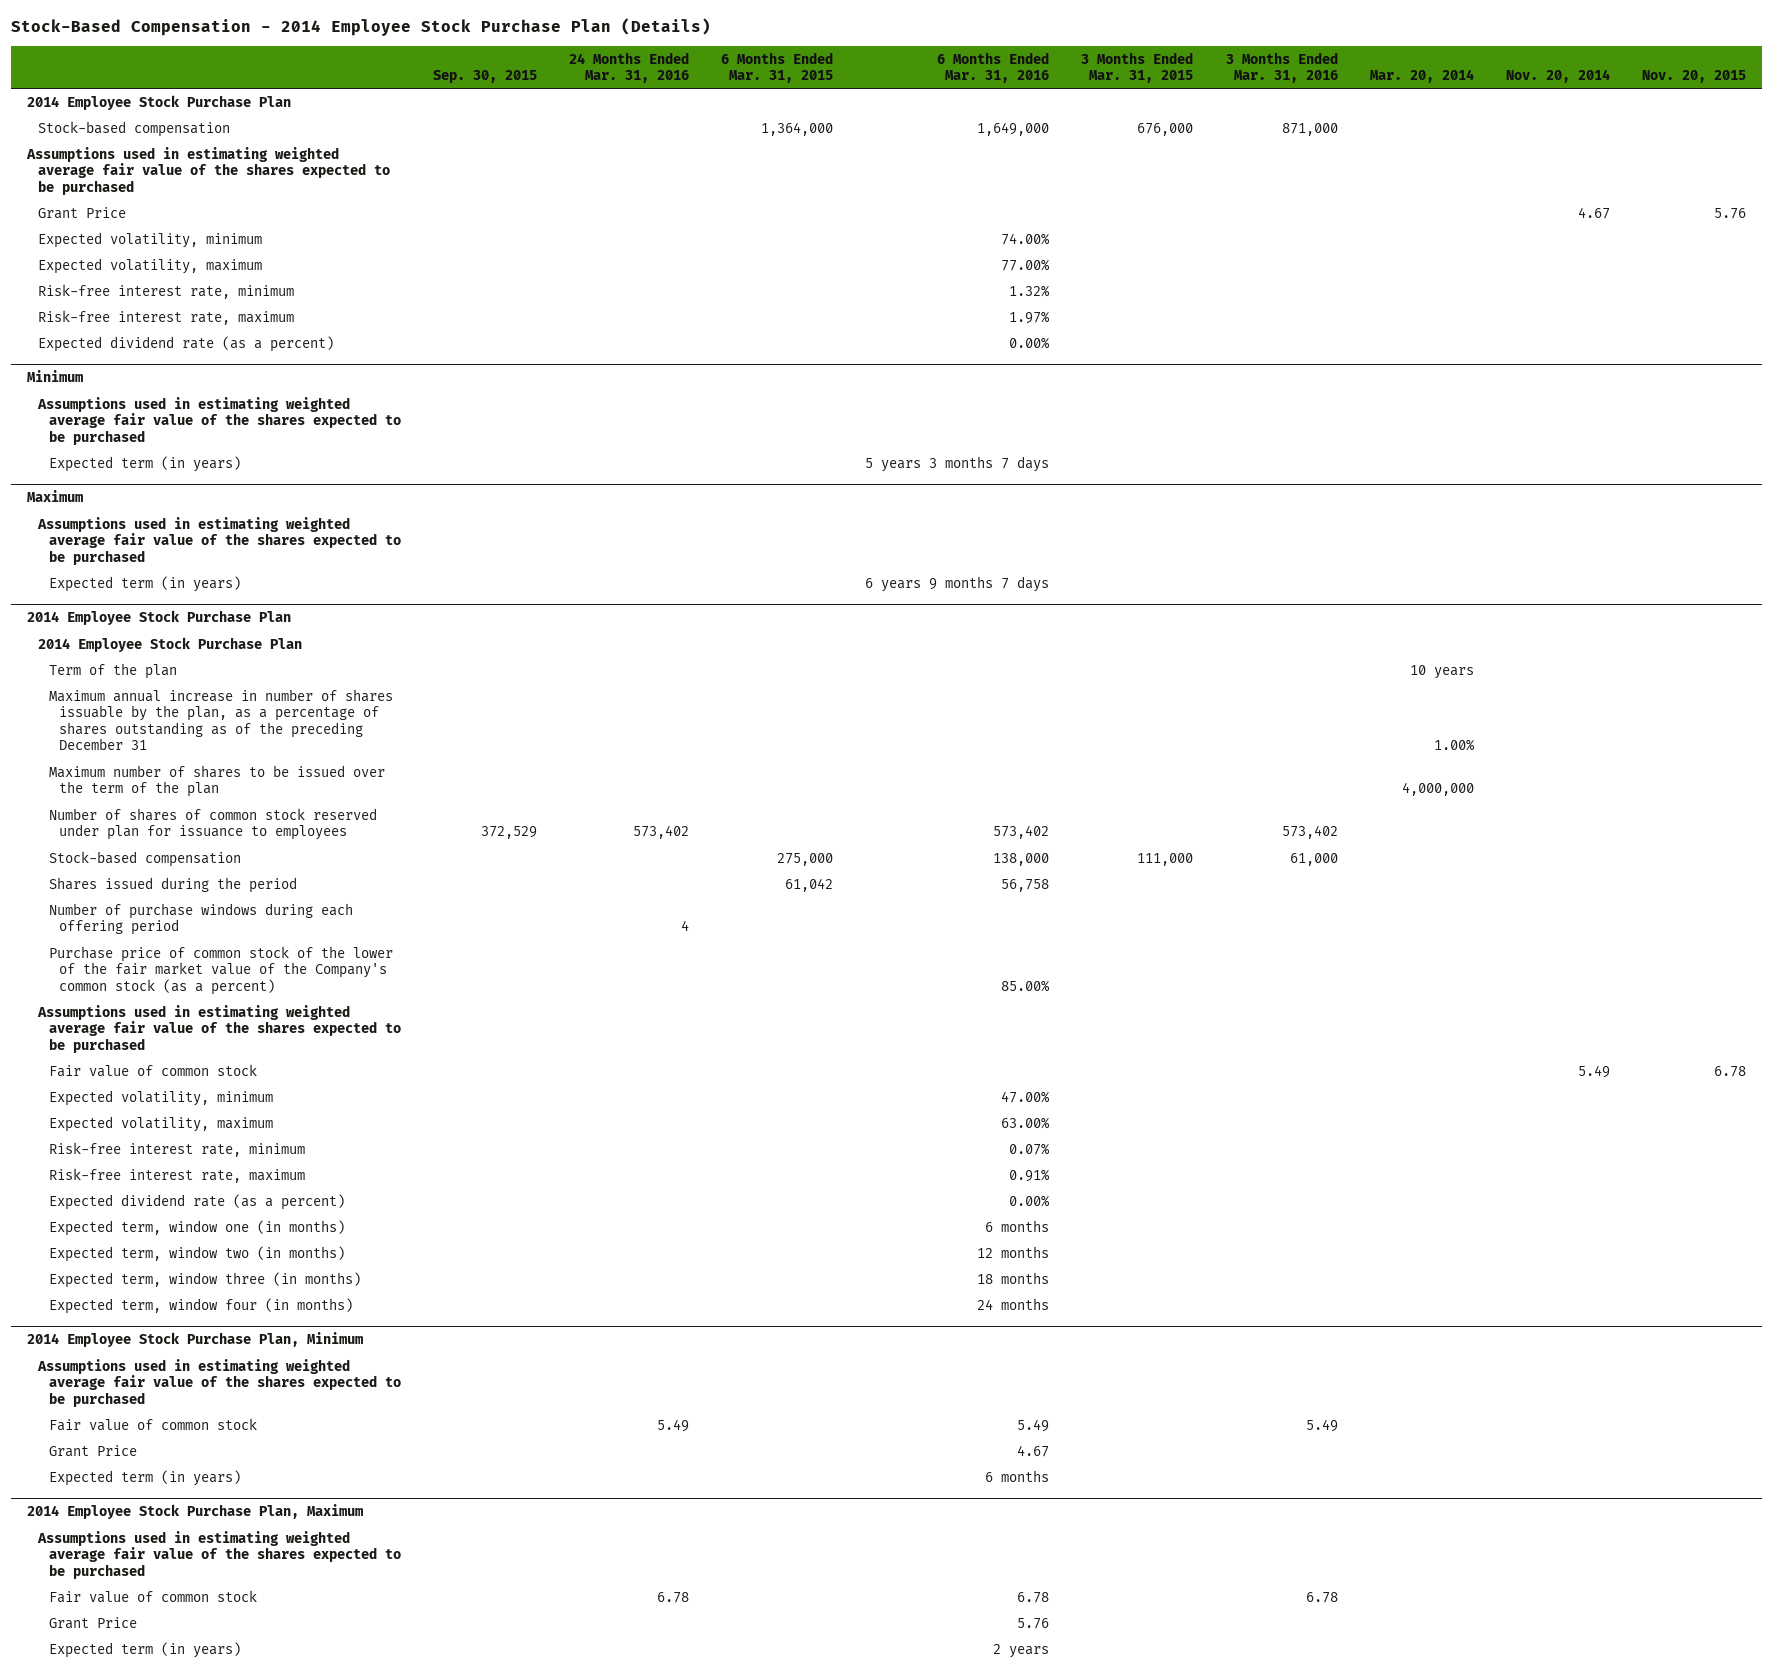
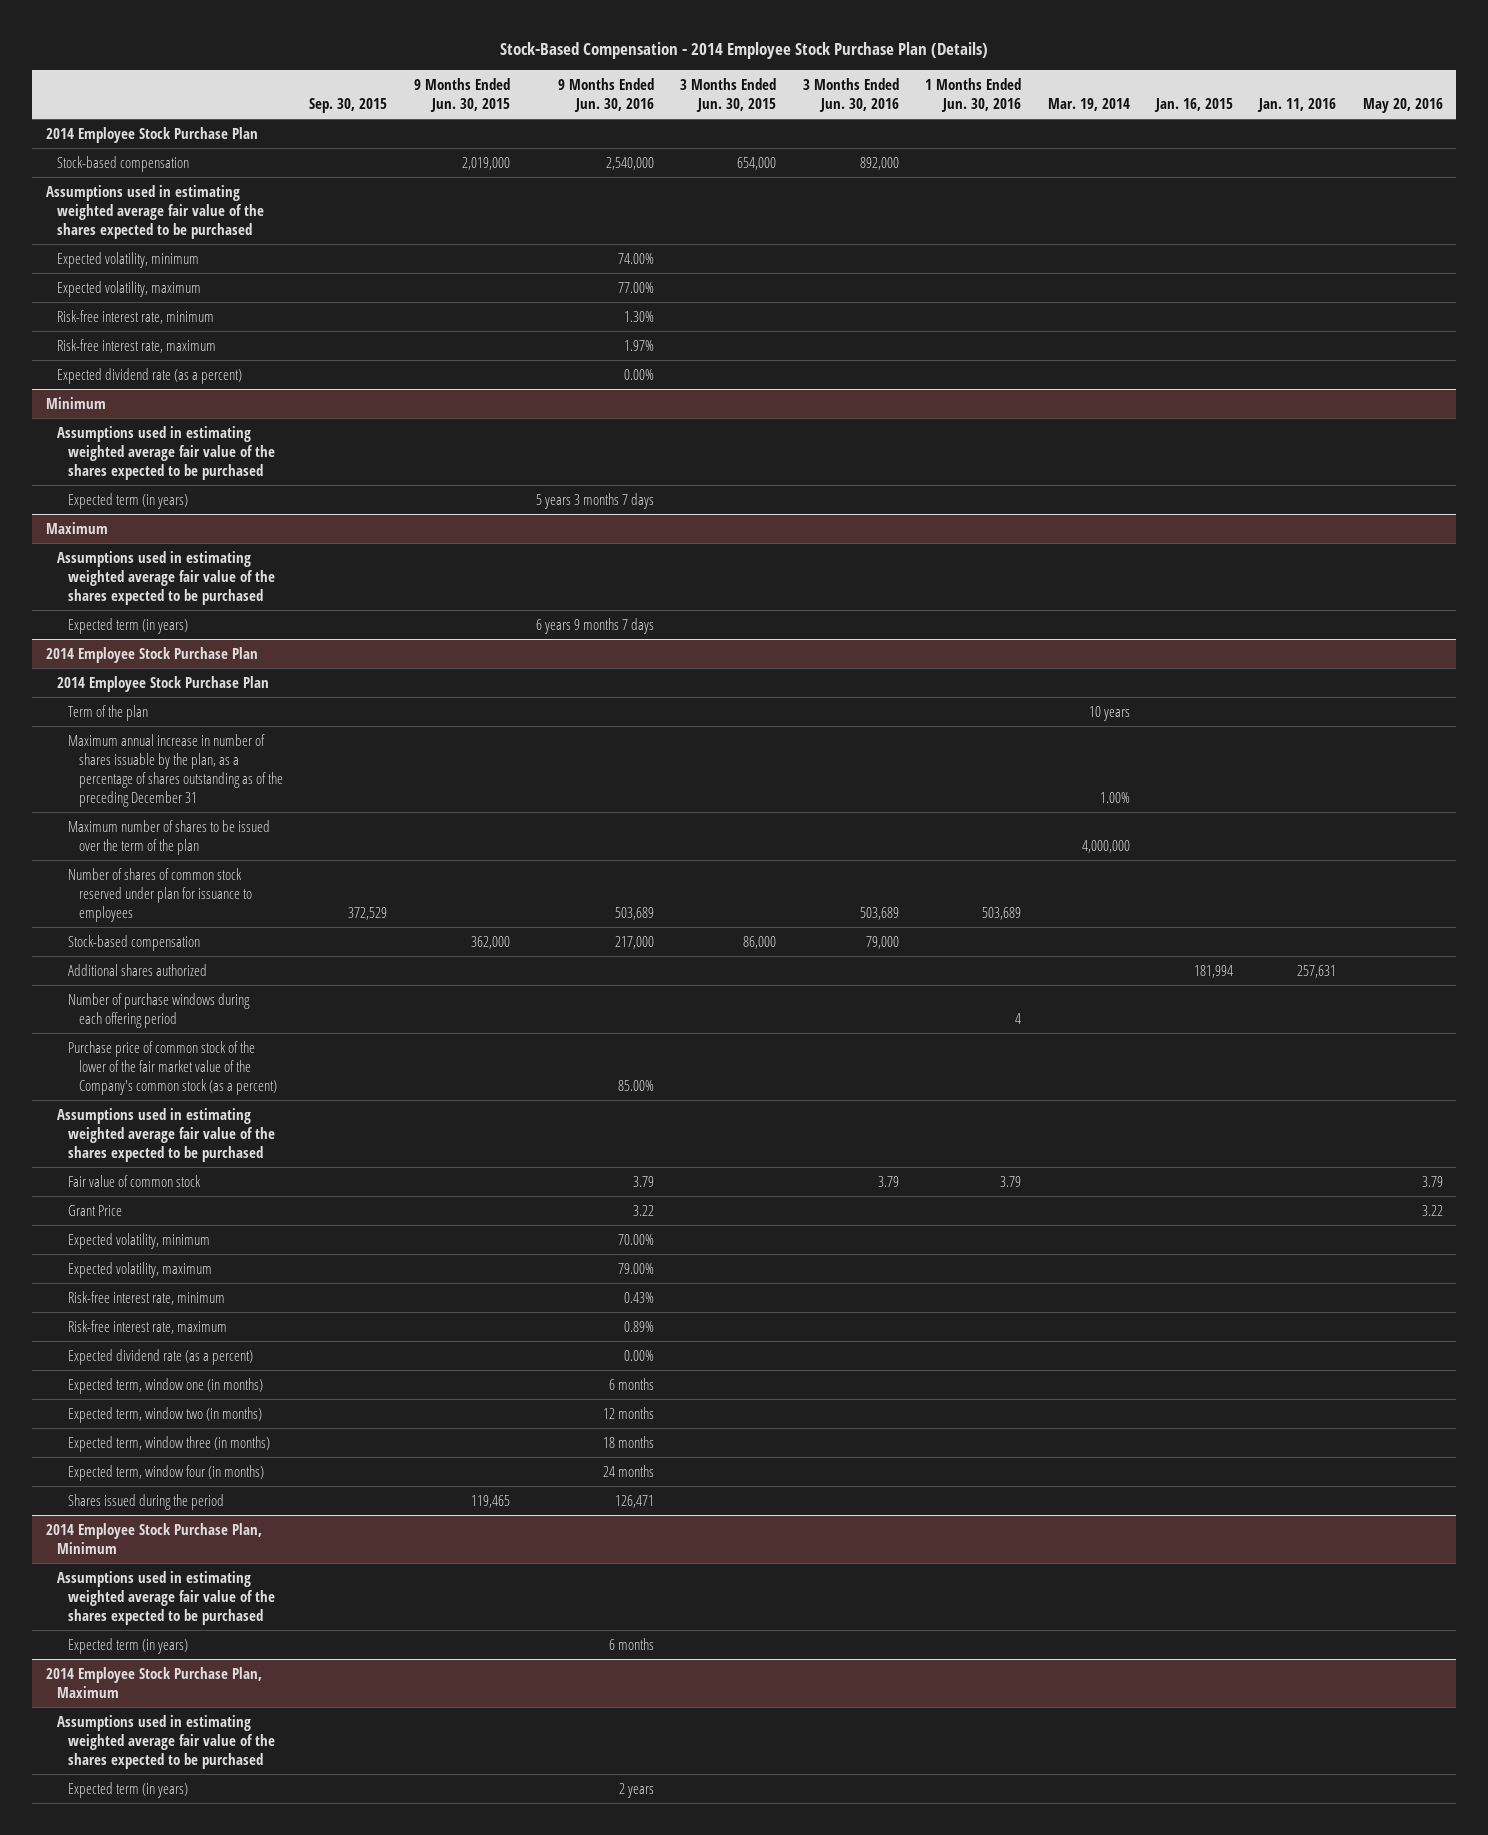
[568,51,689,84] 24 Months Ended Mar. 31, 2016 -> none
[721,51,834,84] 6 Months Ended Mar. 31, 2015 -> none
[937,51,1050,84] 6 Months Ended Mar. 31, 2016 -> none
[1081,51,1194,84] 3 Months Ended Mar. 31, 2015 -> none
[1225,51,1338,84] 3 Months Ended Mar. 31, 2016 -> none
[1369,69,1474,84] Mar. 20, 2014 -> none
[1505,69,1610,84] Nov. 20, 2014 -> none
[1641,70,1746,84] Nov. 20, 2015 -> none
none -> [413,78,510,113] 9 Months Ended Jun. 30, 2015
none -> [558,78,655,113] 9 Months Ended Jun. 30, 2016
none -> [680,78,777,113] 3 Months Ended Jun. 30, 2015
none -> [802,78,899,113] 3 Months Ended Jun. 30, 2016
none -> [925,78,1022,113] 1 Months Ended Jun. 30, 2016
none -> [1047,98,1130,112] Mar. 19, 2014
none -> [1153,98,1233,113] Jan. 16, 2015
none -> [1257,98,1337,113] Jan. 11, 2016
none -> [1362,98,1443,114] May 20, 2016
[37,206,126,219] Grant Price -> none
none -> [67,963,207,976] Additional shares authorized
none -> [67,1204,122,1216] Grant Price
[48,876,297,893] Shares issued during the period -> [67,1493,224,1510] Shares issued during the period
[48,1417,257,1431] Fair value of common stock -> none
[48,1444,137,1457] Grant Price -> none
[48,1589,257,1603] Fair value of common stock -> none
[48,1616,137,1629] Grant Price -> none

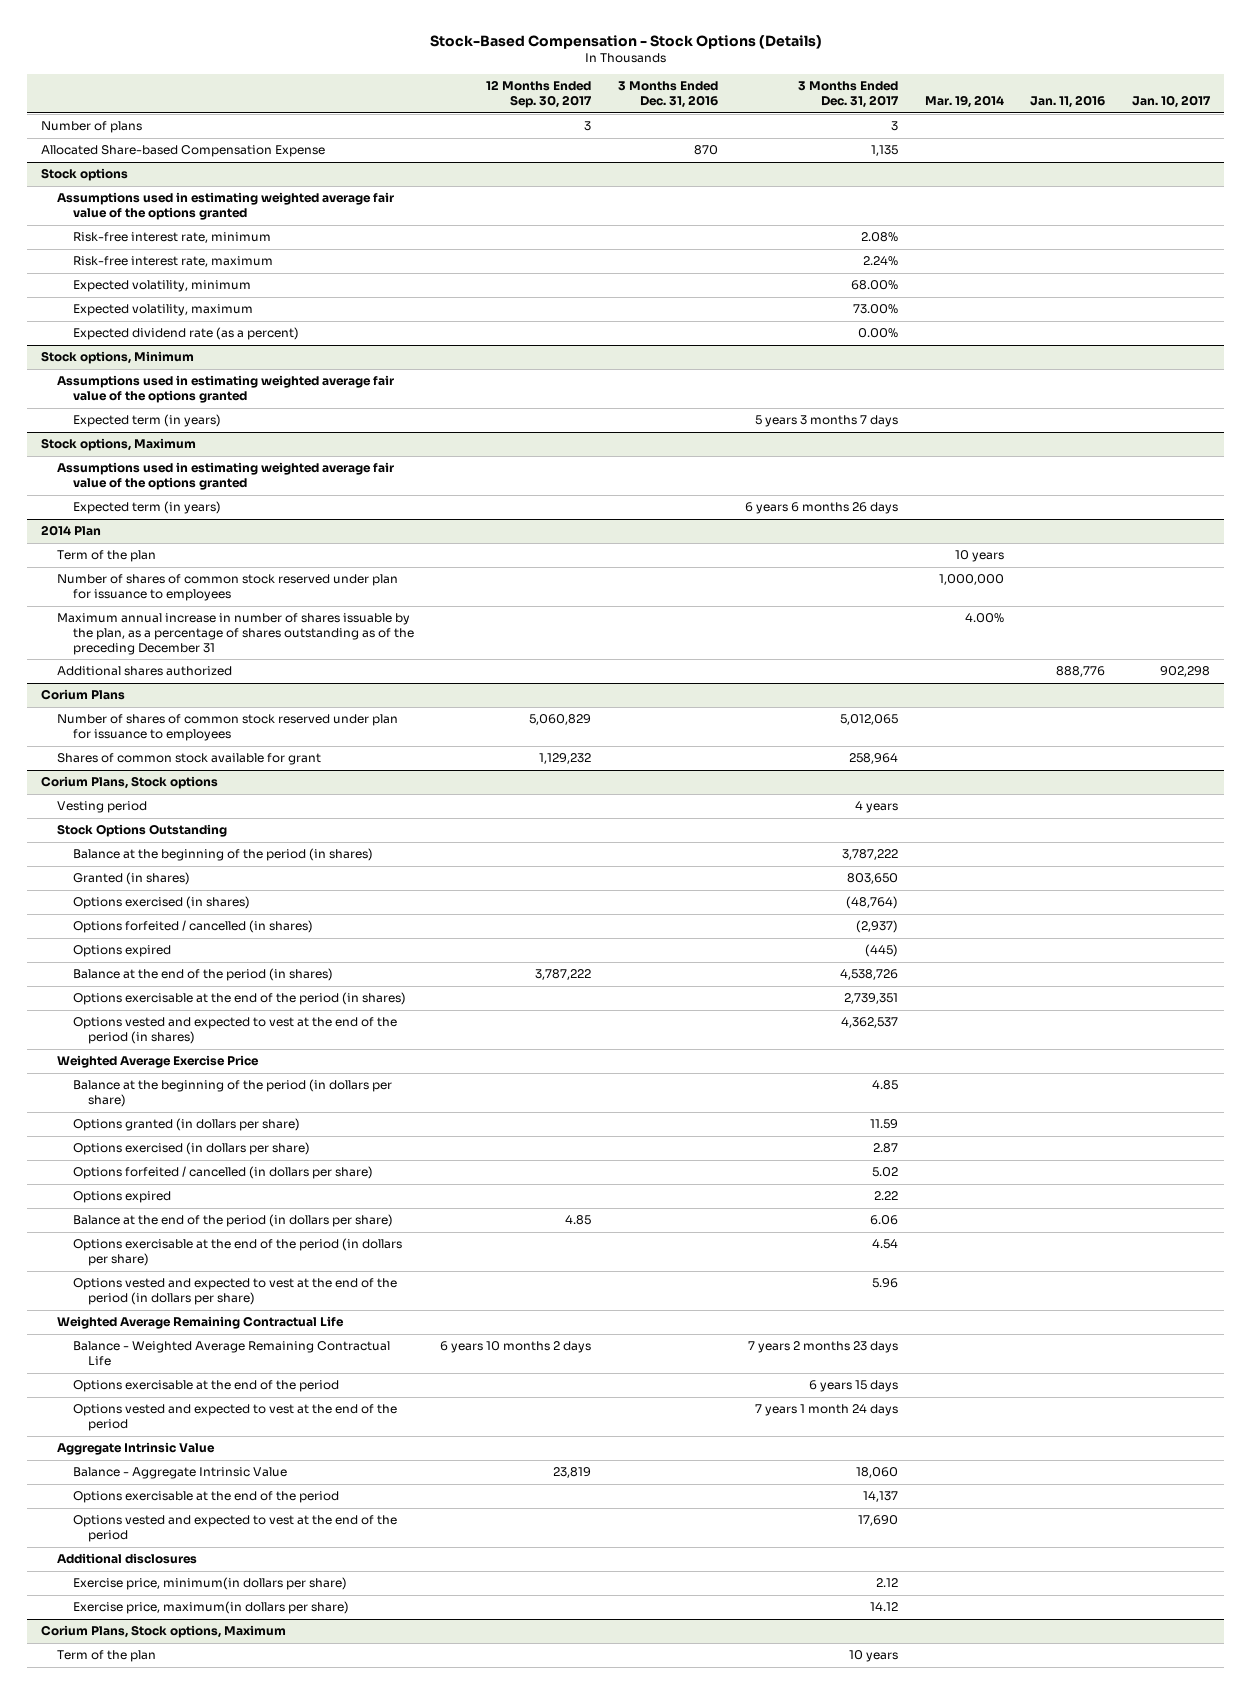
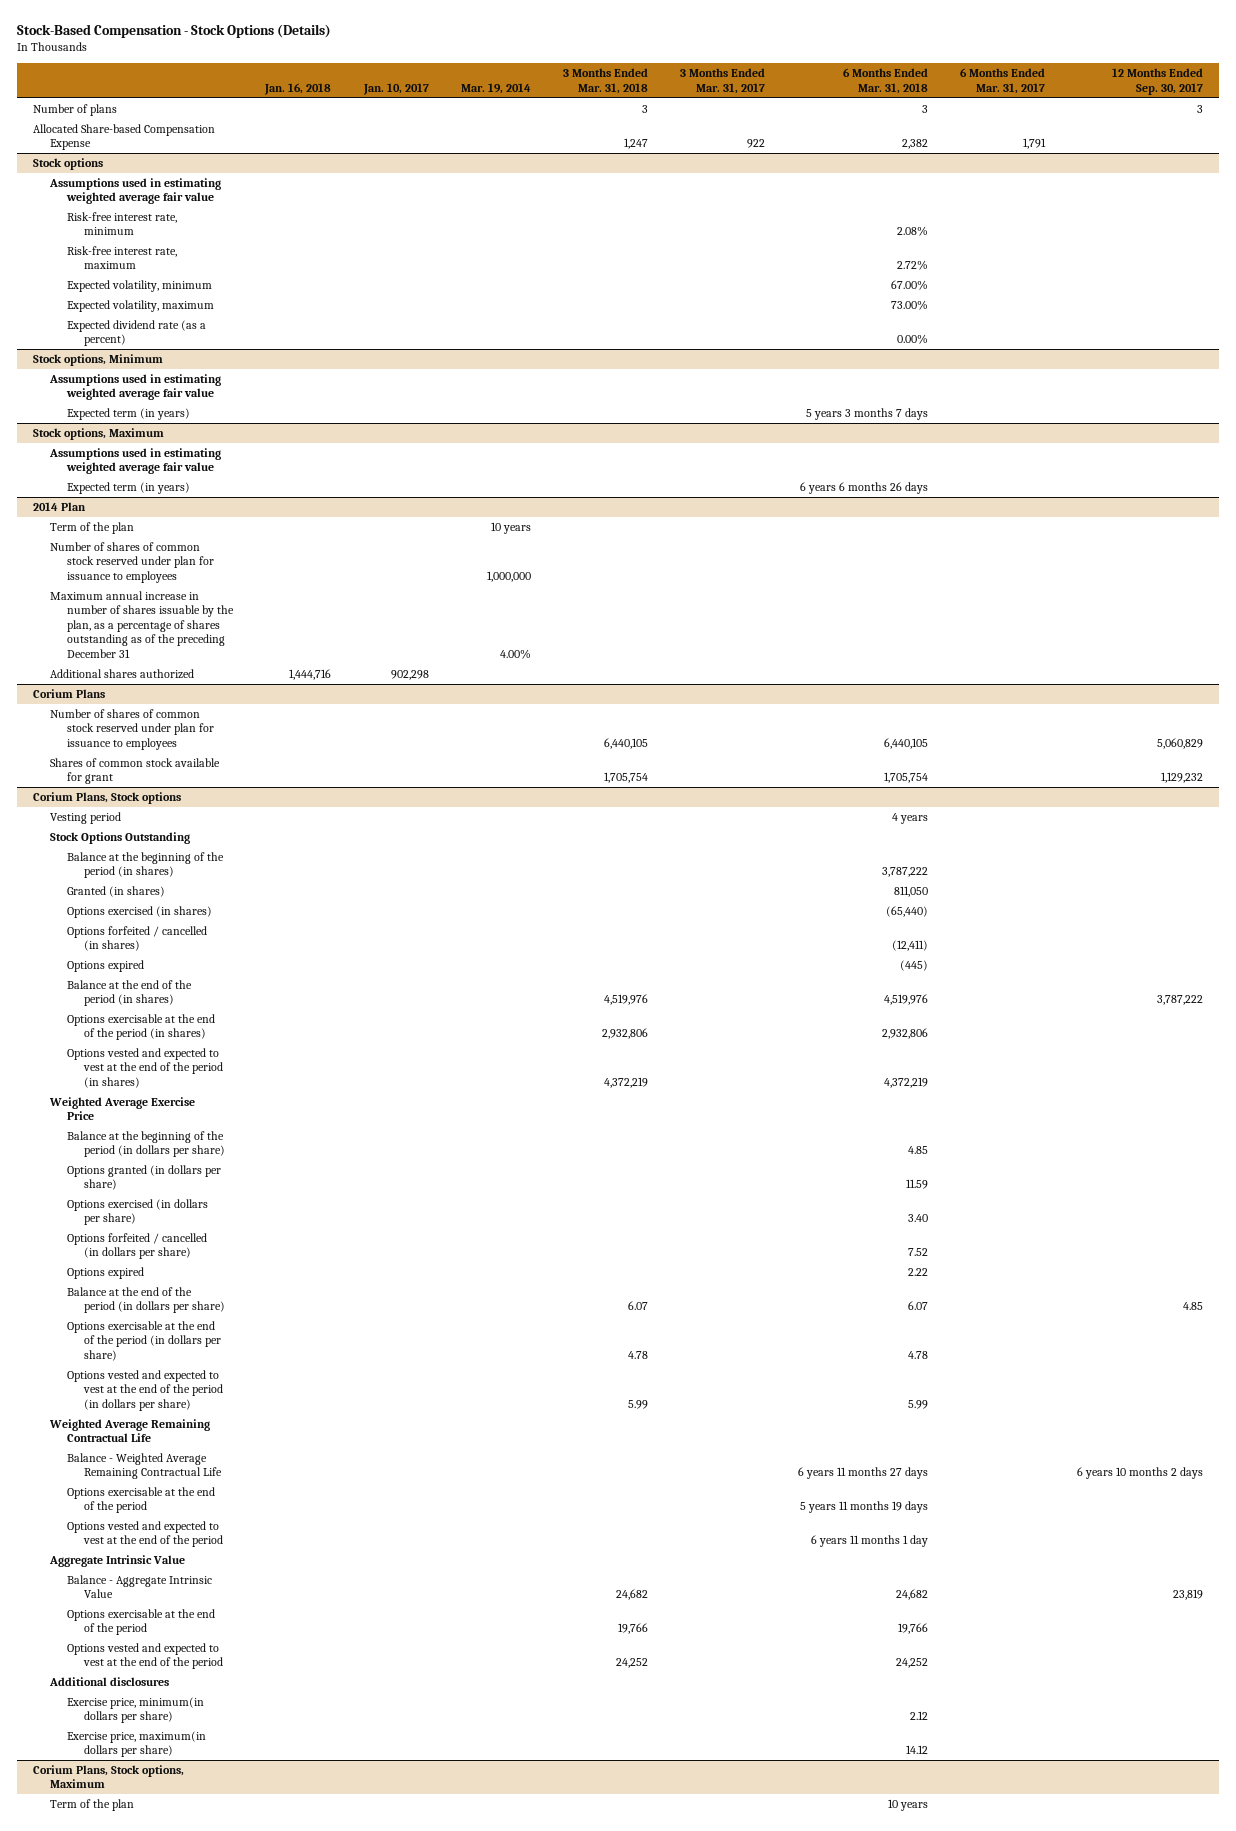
[618,81,719,109] 3 Months Ended Dec. 31, 2016 -> none
[797,81,899,109] 3 Months Ended Dec. 31, 2017 -> none
[1030,95,1106,109] Jan. 11, 2016 -> none
none -> [264,82,332,95] Jan. 16, 2018
none -> [563,68,649,94] 3 Months Ended Mar. 31, 2018
none -> [680,68,766,94] 3 Months Ended Mar. 31, 2017
none -> [842,68,928,94] 6 Months Ended Mar. 31, 2018
none -> [959,68,1045,94] 6 Months Ended Mar. 31, 2017
[56,192,394,220] Assumptions used in estimating weighted average fair value of the options granted -> [49,177,222,205] Assumptions used in estimating weighted average fair value
[56,375,394,403] Assumptions used in estimating weighted average fair value of the options granted -> [49,373,222,401] Assumptions used in estimating weighted average fair value
[56,462,394,490] Assumptions used in estimating weighted average fair value of the options granted -> [49,447,222,475] Assumptions used in estimating weighted average fair value

